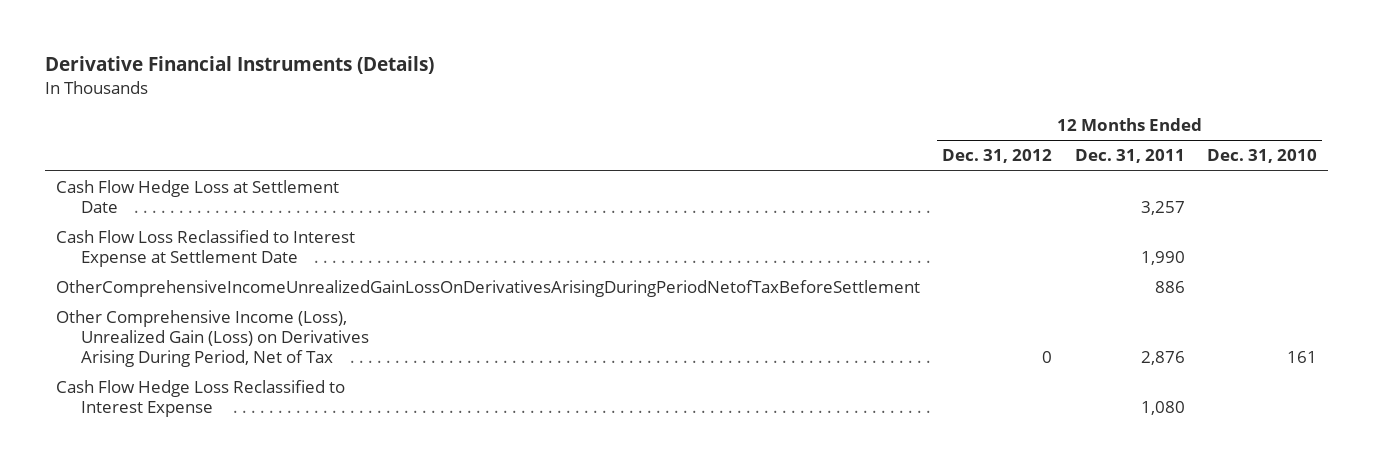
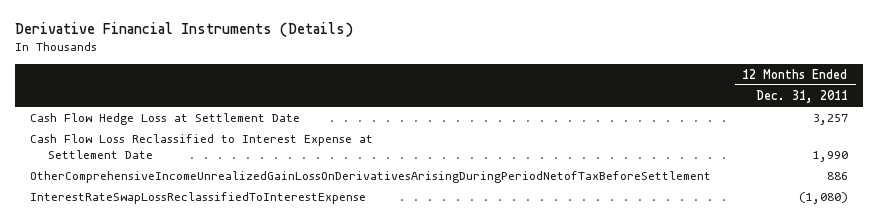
[942,149,1053,164] Dec. 31, 2012 -> none
[1206,149,1317,164] Dec. 31, 2010 -> none
[56,309,369,367] Other Comprehensive Income (Loss), Unrealized Gain (Loss) on Derivatives Arising During Period, Net of Tax -> none
[56,379,346,417] Cash Flow Hedge Loss Reclassified to Interest Expense -> none
none -> [30,191,367,204] InterestRateSwapLossReclassifiedToInterestExpense

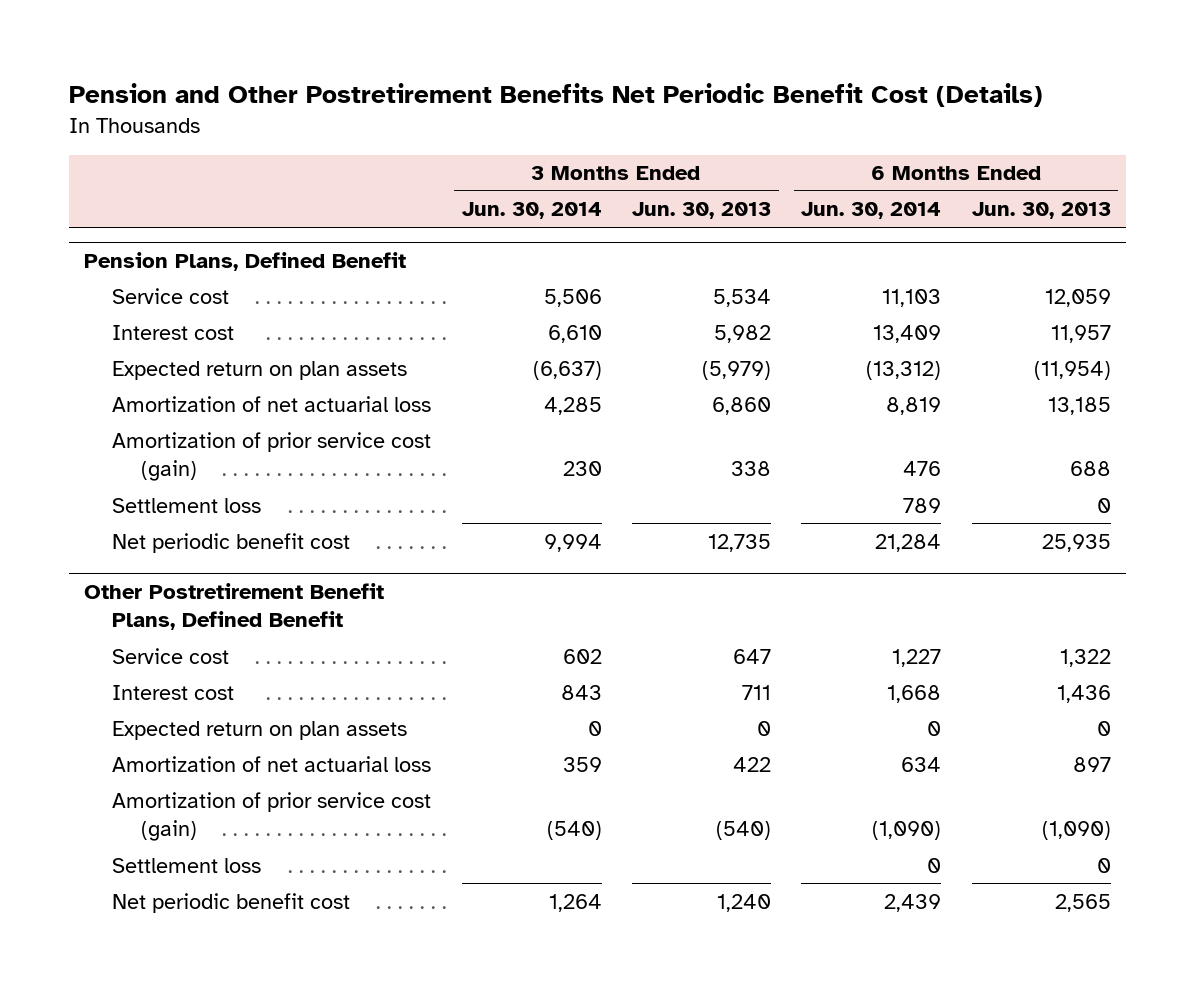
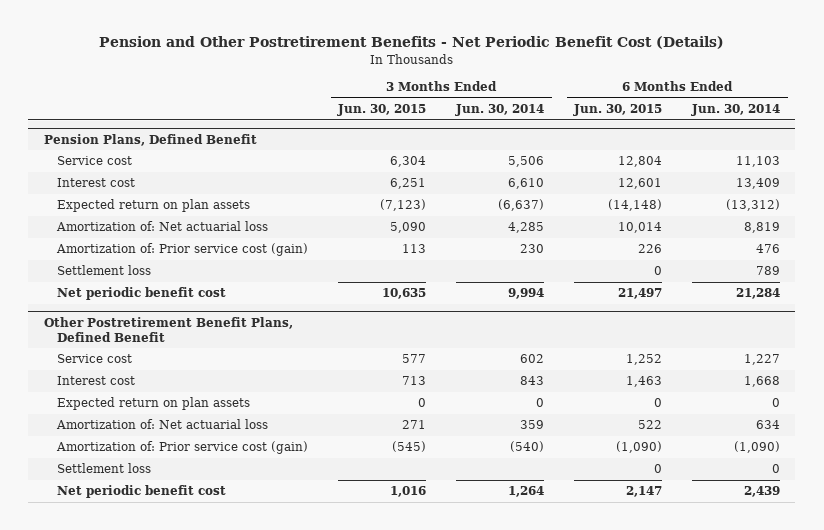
[68,83,1043,108] Pension and Other Postretirement Benefits Net Periodic Benefit Cost (Details) -> [98,36,724,50] Pension and Other Postretirement Benefits - Net Periodic Benefit Cost (Details)
[632,202,772,220] Jun. 30, 2013 -> none
[971,202,1111,220] Jun. 30, 2013 -> none
none -> [337,104,427,117] Jun. 30, 2015
none -> [573,104,663,117] Jun. 30, 2015
[112,395,432,412] Amortization of net actuarial loss -> [56,221,269,232] Amortization of: Net actuarial loss
[112,431,432,481] Amortization of prior service cost (gain) -> [56,243,309,257] Amortization of: Prior service cost (gain)
[112,755,432,772] Amortization of net actuarial loss -> [56,419,269,430] Amortization of: Net actuarial loss
[112,791,432,841] Amortization of prior service cost (gain) -> [56,441,309,455] Amortization of: Prior service cost (gain)

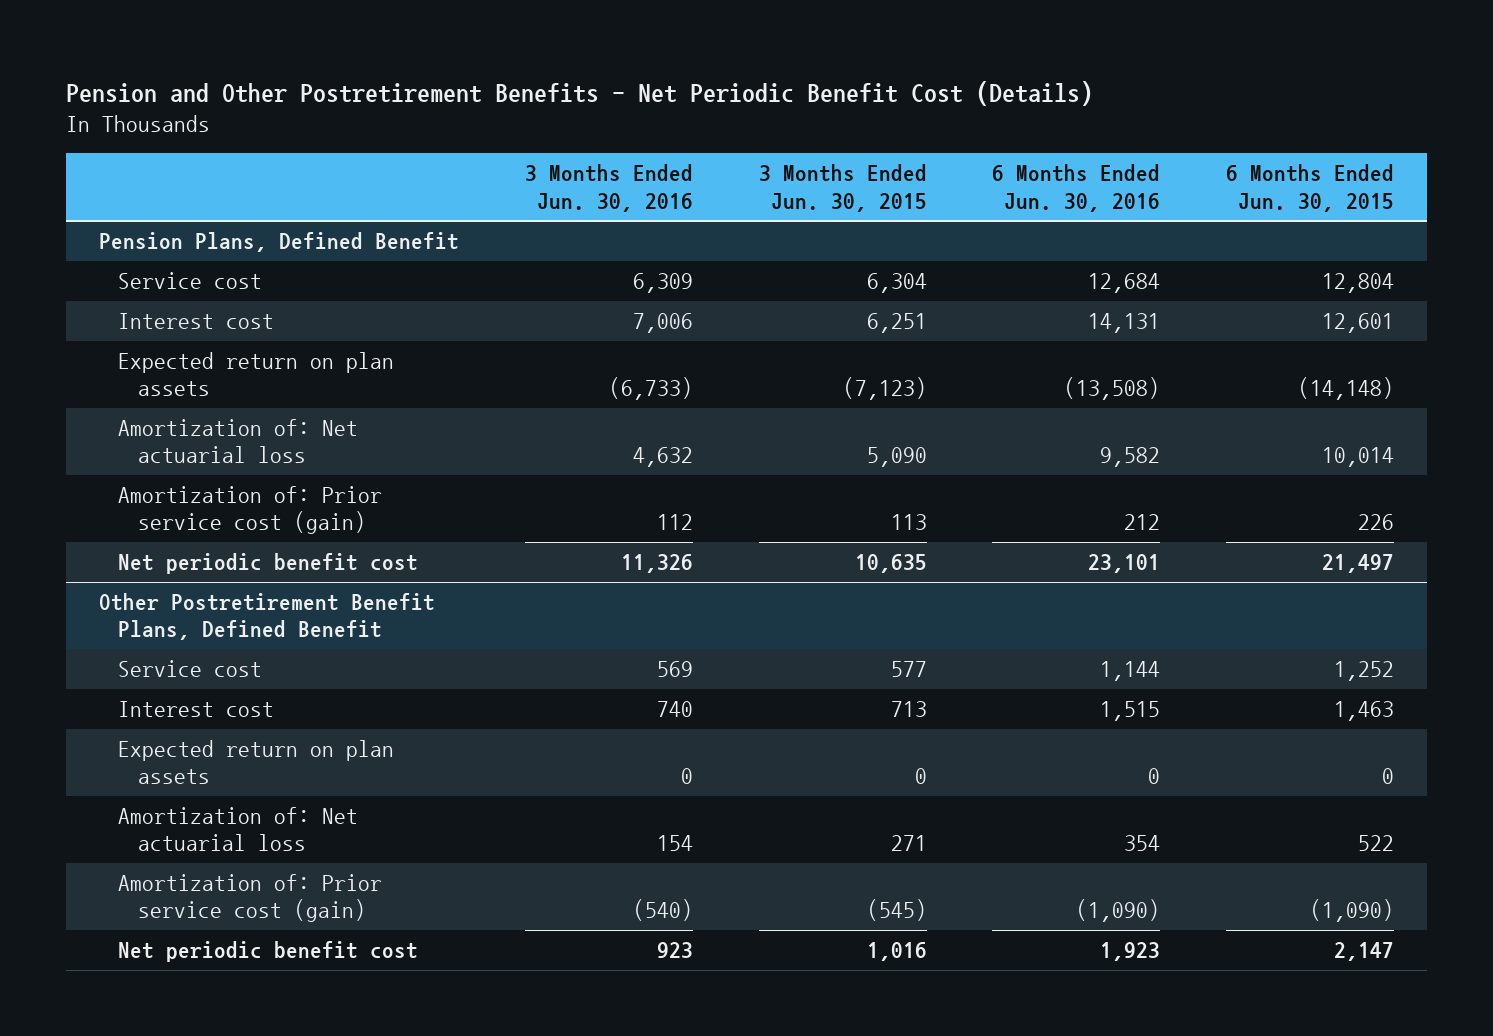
[455,104,545,117] Jun. 30, 2014 -> none
[691,104,781,117] Jun. 30, 2014 -> none
none -> [524,164,693,212] 3 Months Ended Jun. 30, 2016
none -> [992,164,1161,212] 6 Months Ended Jun. 30, 2016
[57,265,152,276] Settlement loss -> none
[57,463,152,474] Settlement loss -> none

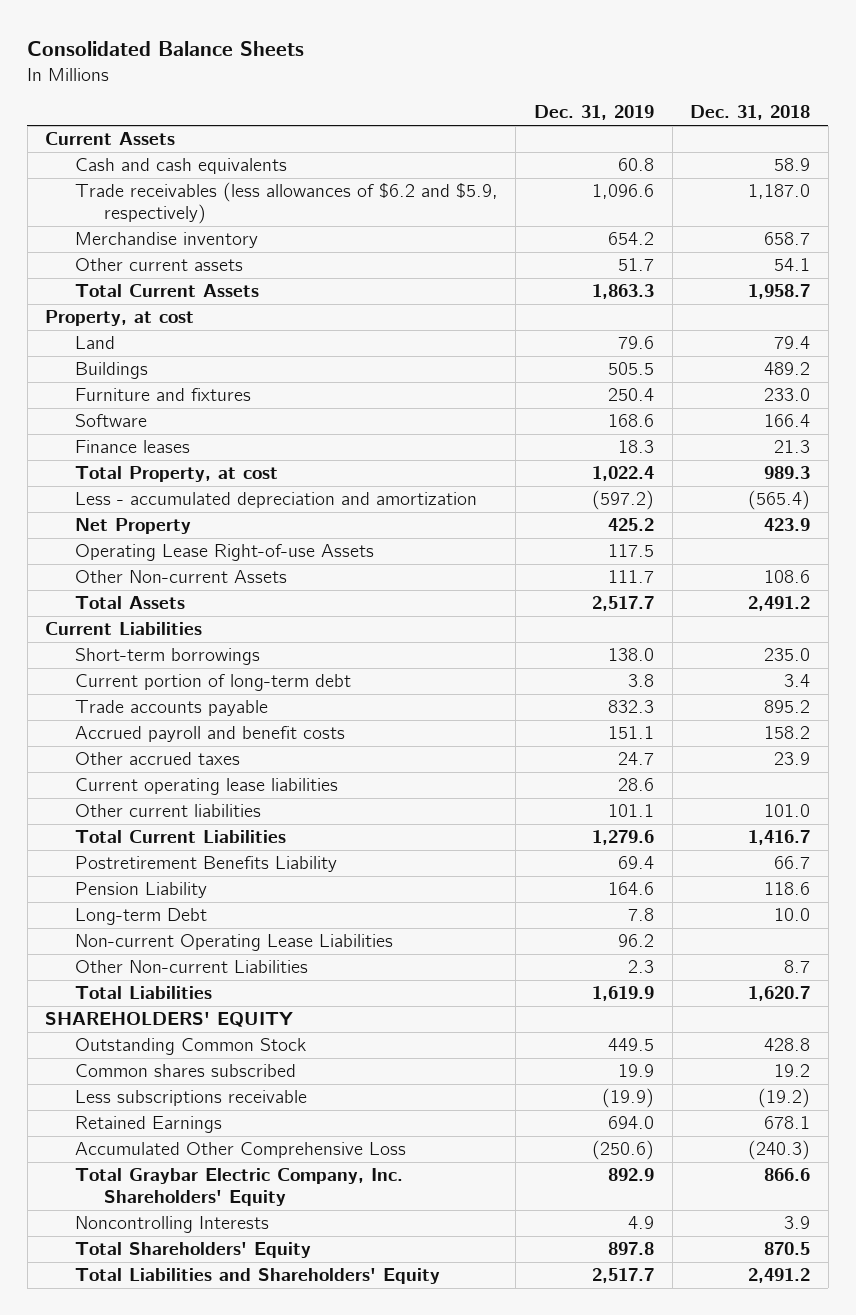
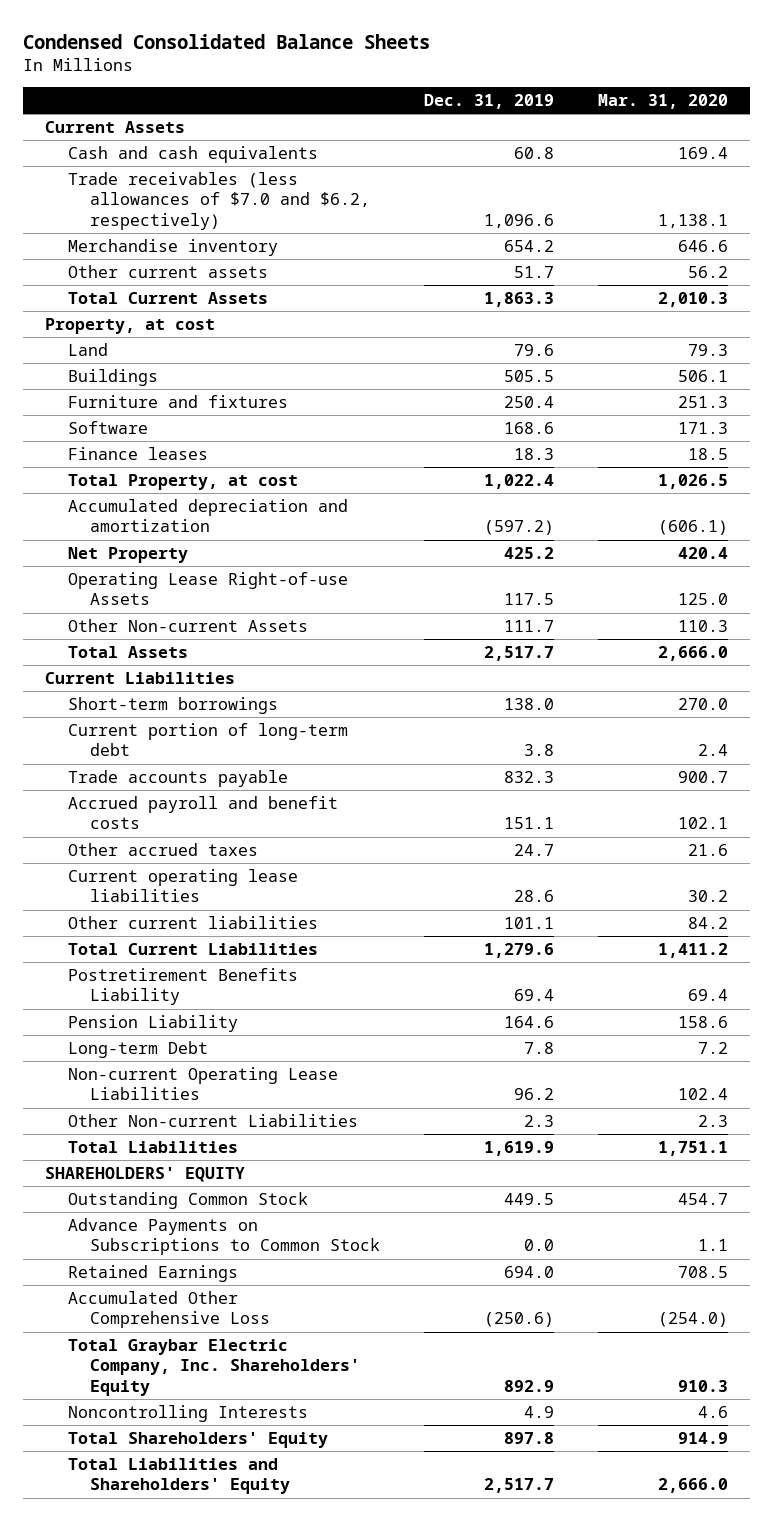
[27,40,305,56] Consolidated Balance Sheets -> [23,33,431,49] Condensed Consolidated Balance Sheets
[690,105,811,121] Dec. 31, 2018 -> none
none -> [598,94,729,110] Mar. 31, 2020
[74,182,498,224] Trade receivables (less allowances of $6.2 and $5.9, respectively) -> [67,172,371,230] Trade receivables (less allowances of $7.0 and $6.2, respectively)
[74,492,477,509] Less - accumulated depreciation and amortization -> [67,499,348,533] Accumulated depreciation and amortization
[74,1064,296,1078] Common shares subscribed -> none
[74,1090,307,1107] Less subscriptions receivable -> none
none -> [67,1218,381,1256] Advance Payments on Subscriptions to Common Stock

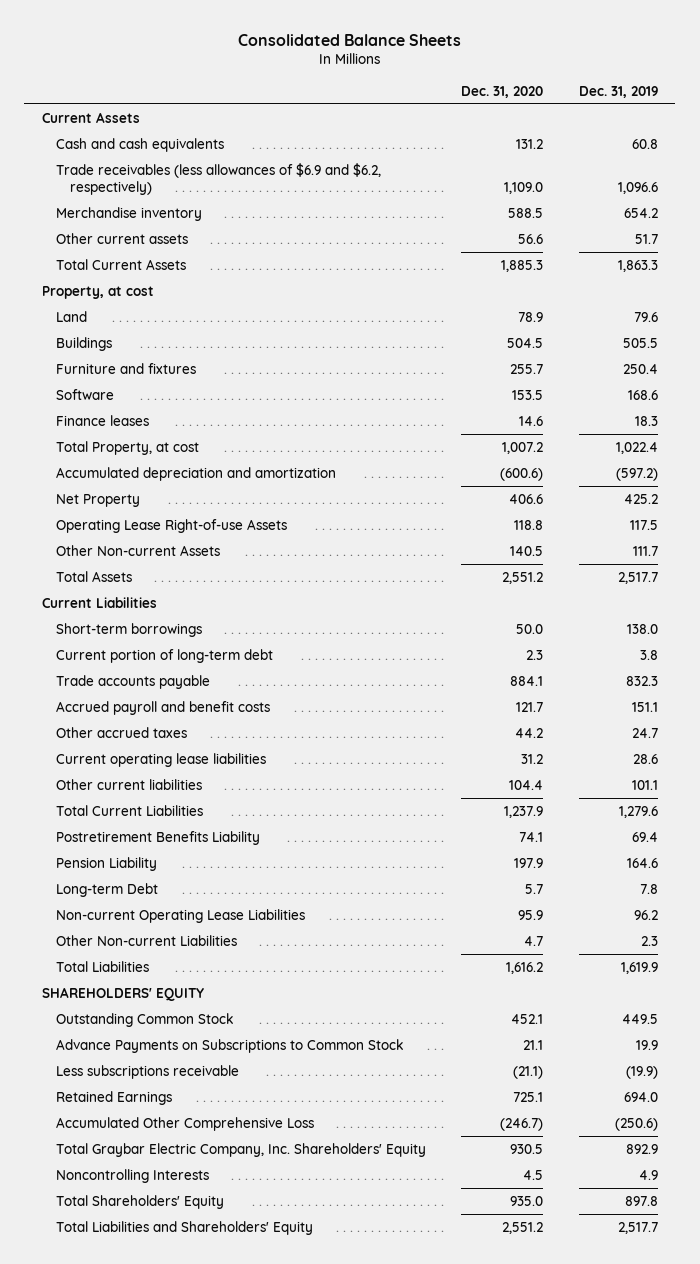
[23,33,431,49] Condensed Consolidated Balance Sheets -> [237,33,461,46] Consolidated Balance Sheets
[598,94,729,110] Mar. 31, 2020 -> none
none -> [461,85,544,98] Dec. 31, 2020
[67,172,371,230] Trade receivables (less allowances of $7.0 and $6.2, respectively) -> [56,162,382,196] Trade receivables (less allowances of $6.9 and $6.2, respectively)
[524,1239,555,1252] 0.0 -> [635,1039,658,1050] 19.9
none -> [56,1064,240,1079] Less subscriptions receivable

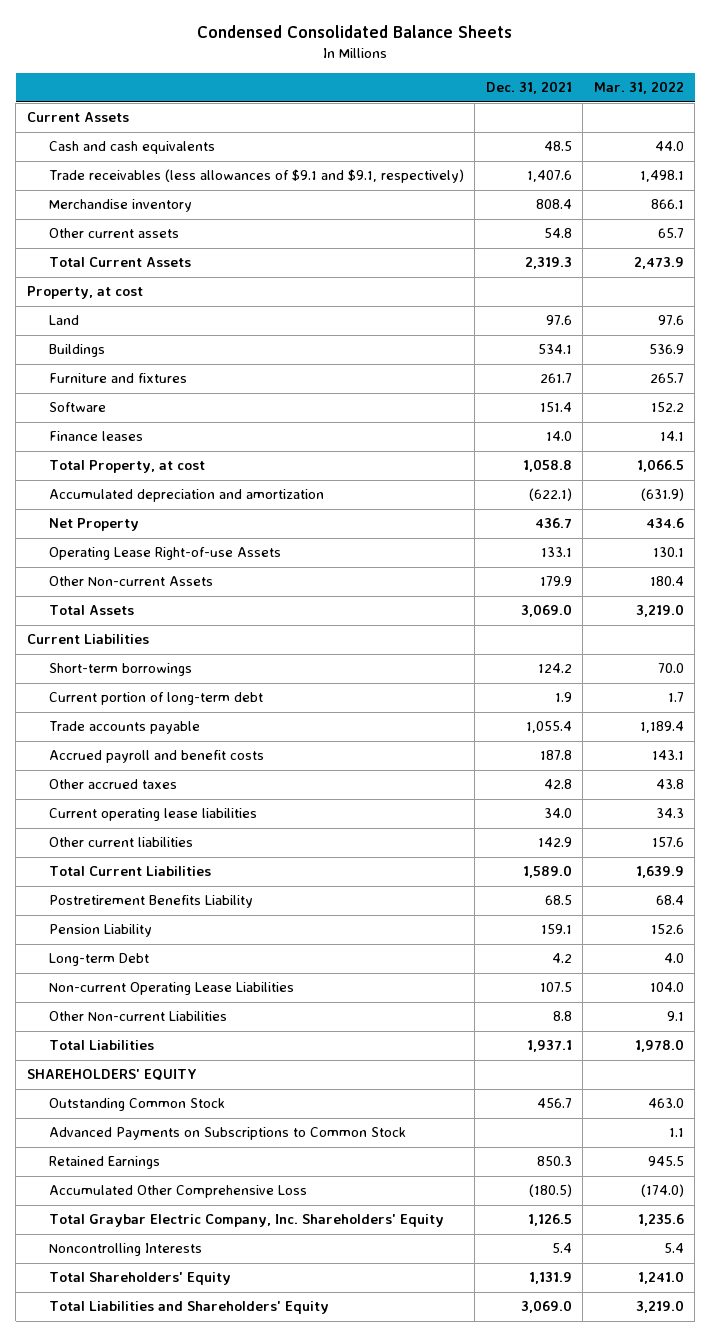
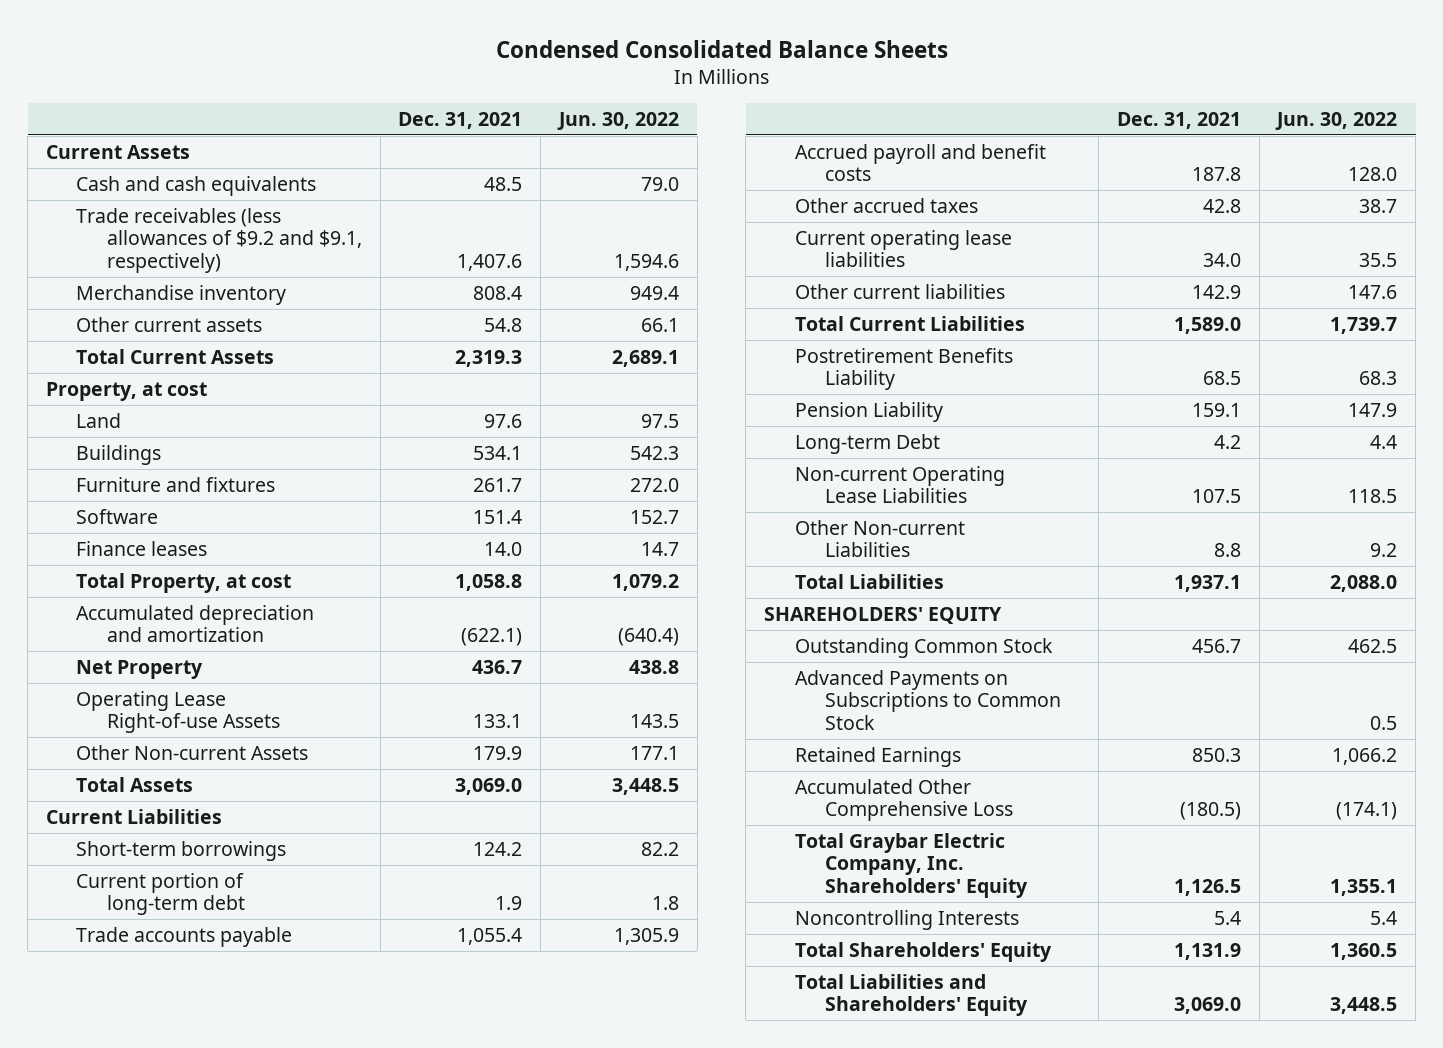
[593,81,684,95] Mar. 31, 2022 -> none
none -> [557,112,680,131] Jun. 30, 2022
[48,169,464,184] Trade receivables (less allowances of $9.1 and $9.1, respectively) -> [76,207,362,274] Trade receivables (less allowances of $9.2 and $9.1, respectively)

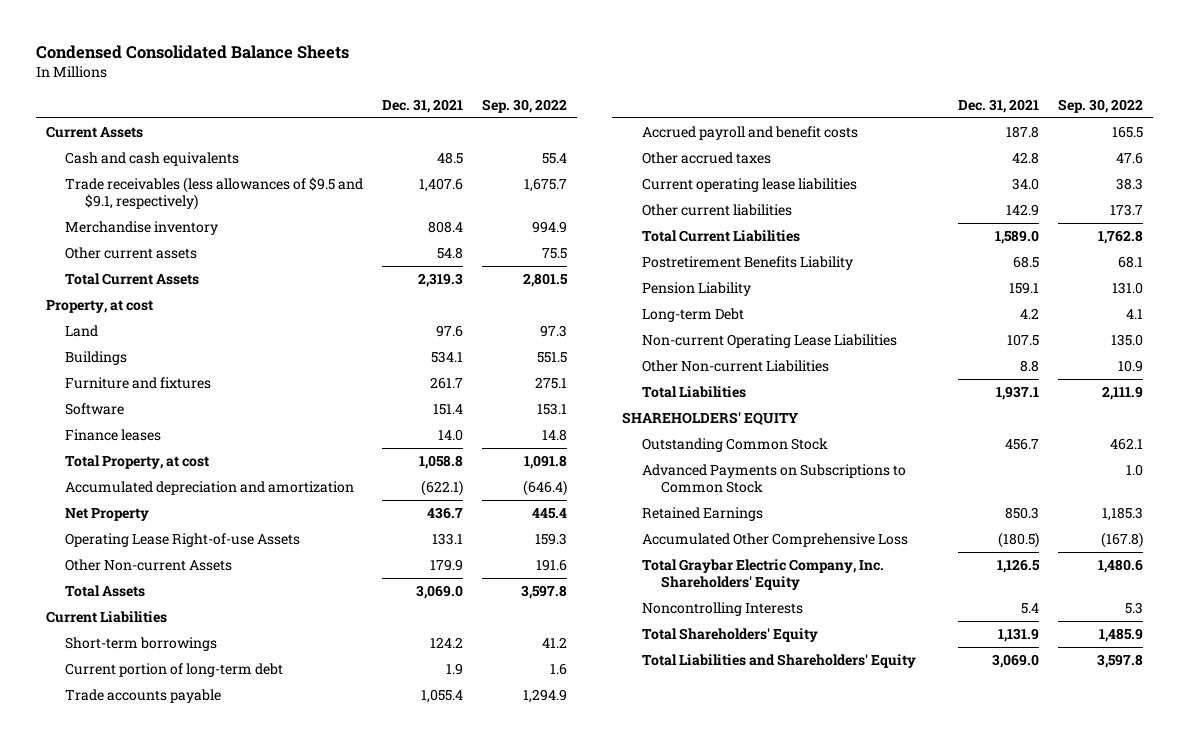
[557,112,680,131] Jun. 30, 2022 -> none
none -> [482,98,568,113] Sep. 30, 2022
[76,207,362,274] Trade receivables (less allowances of $9.2 and $9.1, respectively) -> [65,177,364,211] Trade receivables (less allowances of $9.5 and $9.1, respectively)

